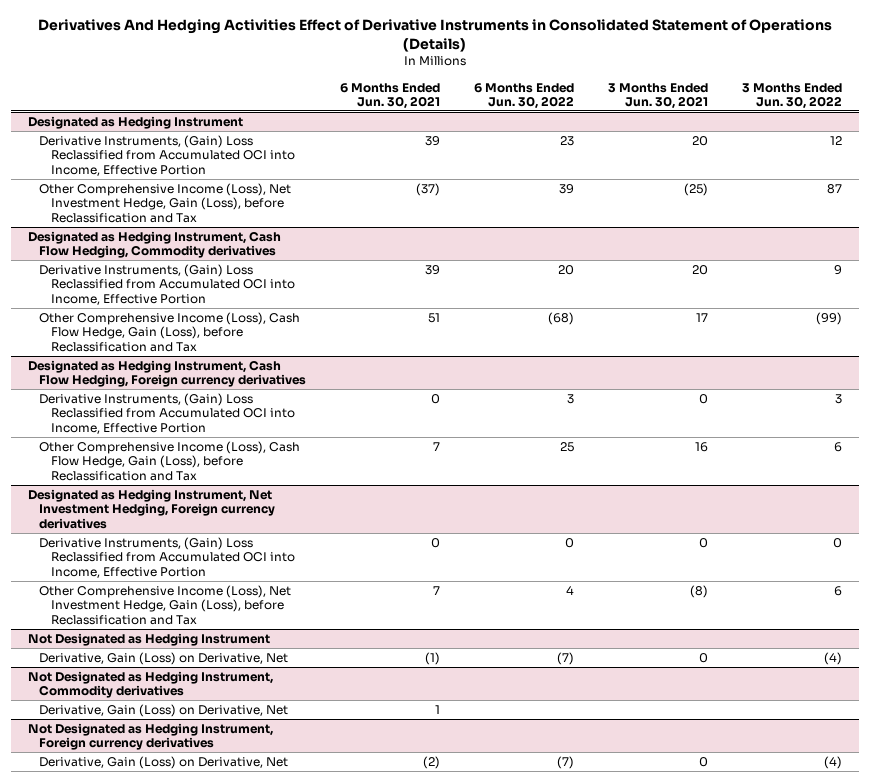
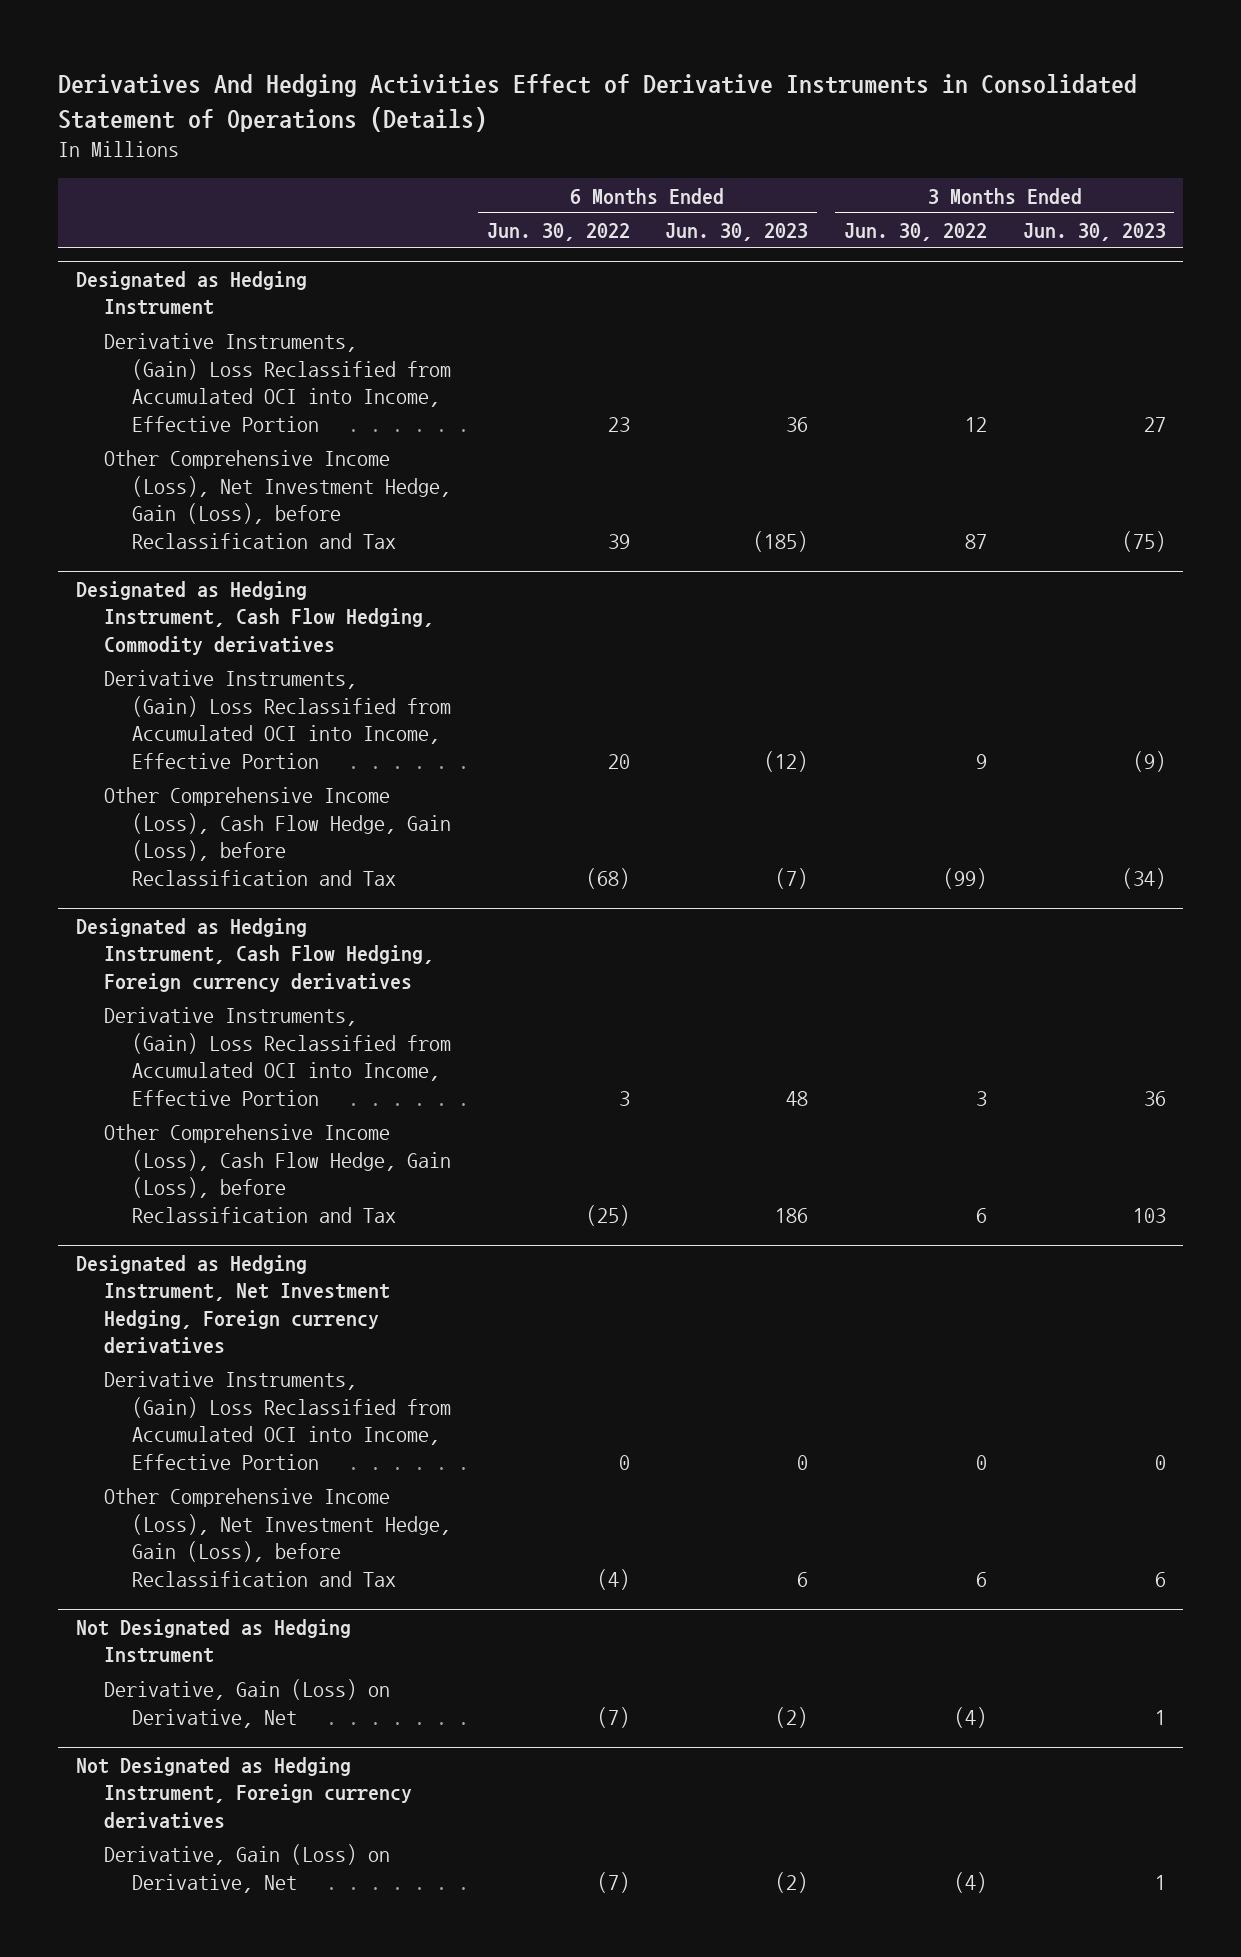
[340,82,441,109] 6 Months Ended Jun. 30, 2021 -> none
[607,82,708,109] 3 Months Ended Jun. 30, 2021 -> none
none -> [665,222,809,241] Jun. 30, 2023
none -> [1022,222,1166,241] Jun. 30, 2023
[560,442,575,453] 25 -> [585,1204,630,1226] (25)
[566,586,575,596] 4 -> [596,1568,630,1590] (4)
[27,671,273,699] Not Designated as Hedging Instrument, Commodity derivatives -> none
[39,704,289,718] Derivative, Gain (Loss) on Derivative, Net -> none

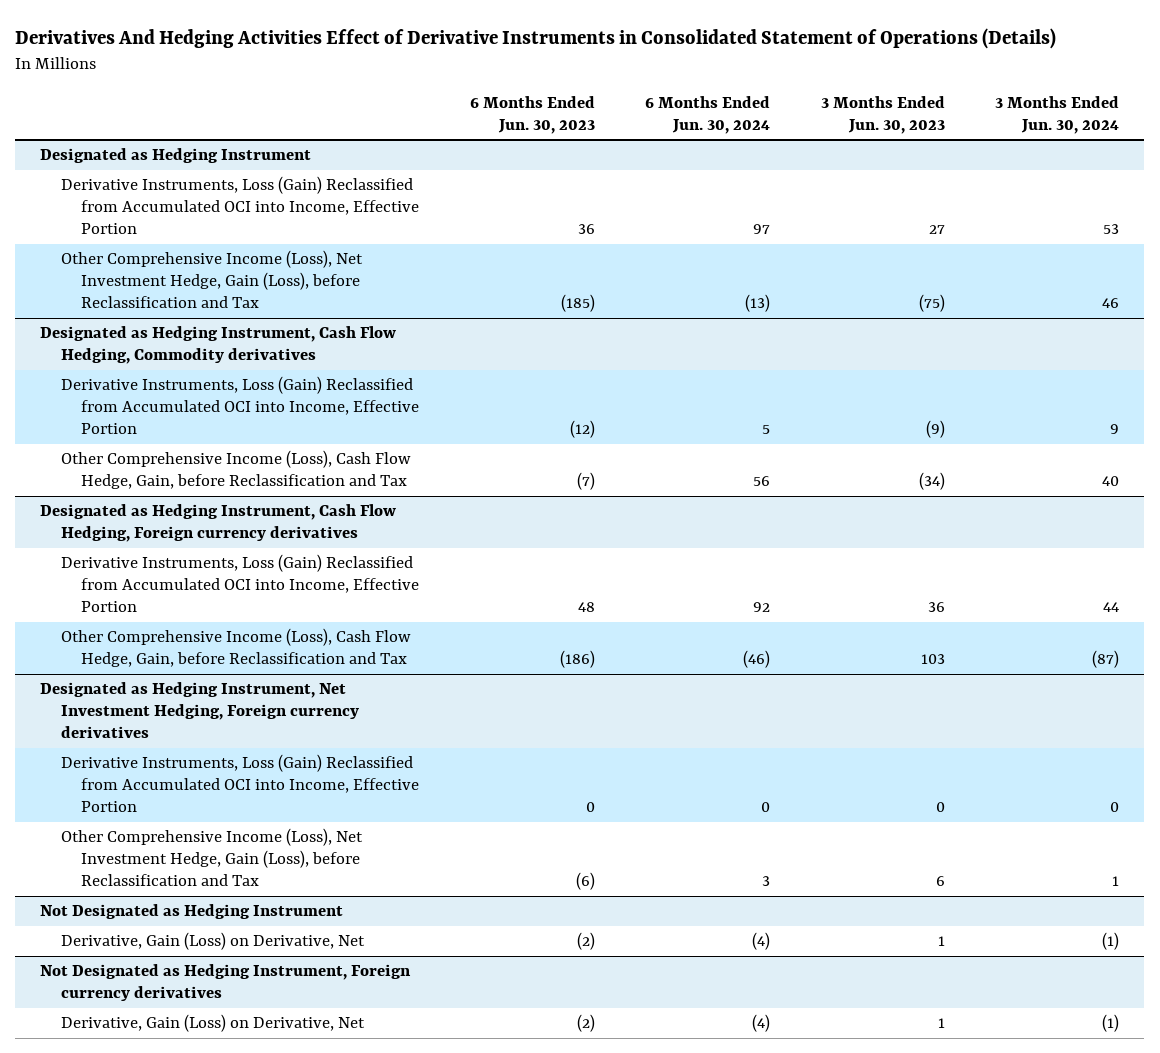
[486,222,630,241] Jun. 30, 2022 -> none
[843,222,987,241] Jun. 30, 2022 -> none
none -> [645,95,771,134] 6 Months Ended Jun. 30, 2024
none -> [995,95,1120,134] 3 Months Ended Jun. 30, 2024
[103,333,451,432] Derivative Instruments, (Gain) Loss Reclassified from Accumulated OCI into Income, Effective Portion -> [60,176,420,235] Derivative Instruments, Loss (Gain) Reclassified from Accumulated OCI into Income, Effective Portion
[103,670,451,769] Derivative Instruments, (Gain) Loss Reclassified from Accumulated OCI into Income, Effective Portion -> [60,376,420,435] Derivative Instruments, Loss (Gain) Reclassified from Accumulated OCI into Income, Effective Portion
[103,787,451,886] Other Comprehensive Income (Loss), Cash Flow Hedge, Gain (Loss), before Reclassification and Tax -> [60,450,411,490] Other Comprehensive Income (Loss), Cash Flow Hedge, Gain, before Reclassification and Tax
[103,1007,451,1106] Derivative Instruments, (Gain) Loss Reclassified from Accumulated OCI into Income, Effective Portion -> [60,554,420,613] Derivative Instruments, Loss (Gain) Reclassified from Accumulated OCI into Income, Effective Portion
[103,1124,451,1223] Other Comprehensive Income (Loss), Cash Flow Hedge, Gain (Loss), before Reclassification and Tax -> [60,628,411,668] Other Comprehensive Income (Loss), Cash Flow Hedge, Gain, before Reclassification and Tax
[775,1207,809,1223] 186 -> [559,650,595,669] (186)
[103,1371,451,1470] Derivative Instruments, (Gain) Loss Reclassified from Accumulated OCI into Income, Effective Portion -> [60,754,420,813] Derivative Instruments, Loss (Gain) Reclassified from Accumulated OCI into Income, Effective Portion
[797,1571,809,1587] 6 -> [575,872,595,891] (6)

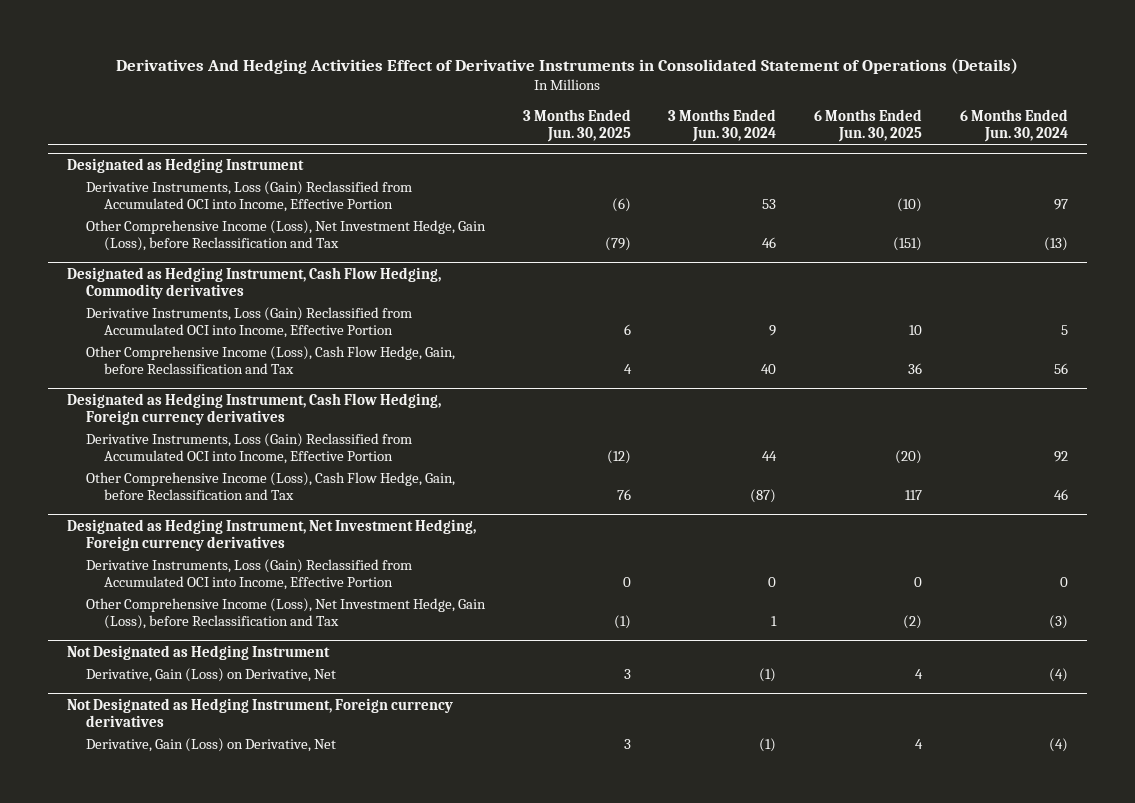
[469,95,595,134] 6 Months Ended Jun. 30, 2023 -> none
[820,95,945,134] 3 Months Ended Jun. 30, 2023 -> none
none -> [522,108,631,143] 3 Months Ended Jun. 30, 2025
none -> [814,108,923,143] 6 Months Ended Jun. 30, 2025
[743,650,771,669] (46) -> [1053,489,1068,501] 46
[762,876,771,887] 3 -> [1048,615,1068,630] (3)

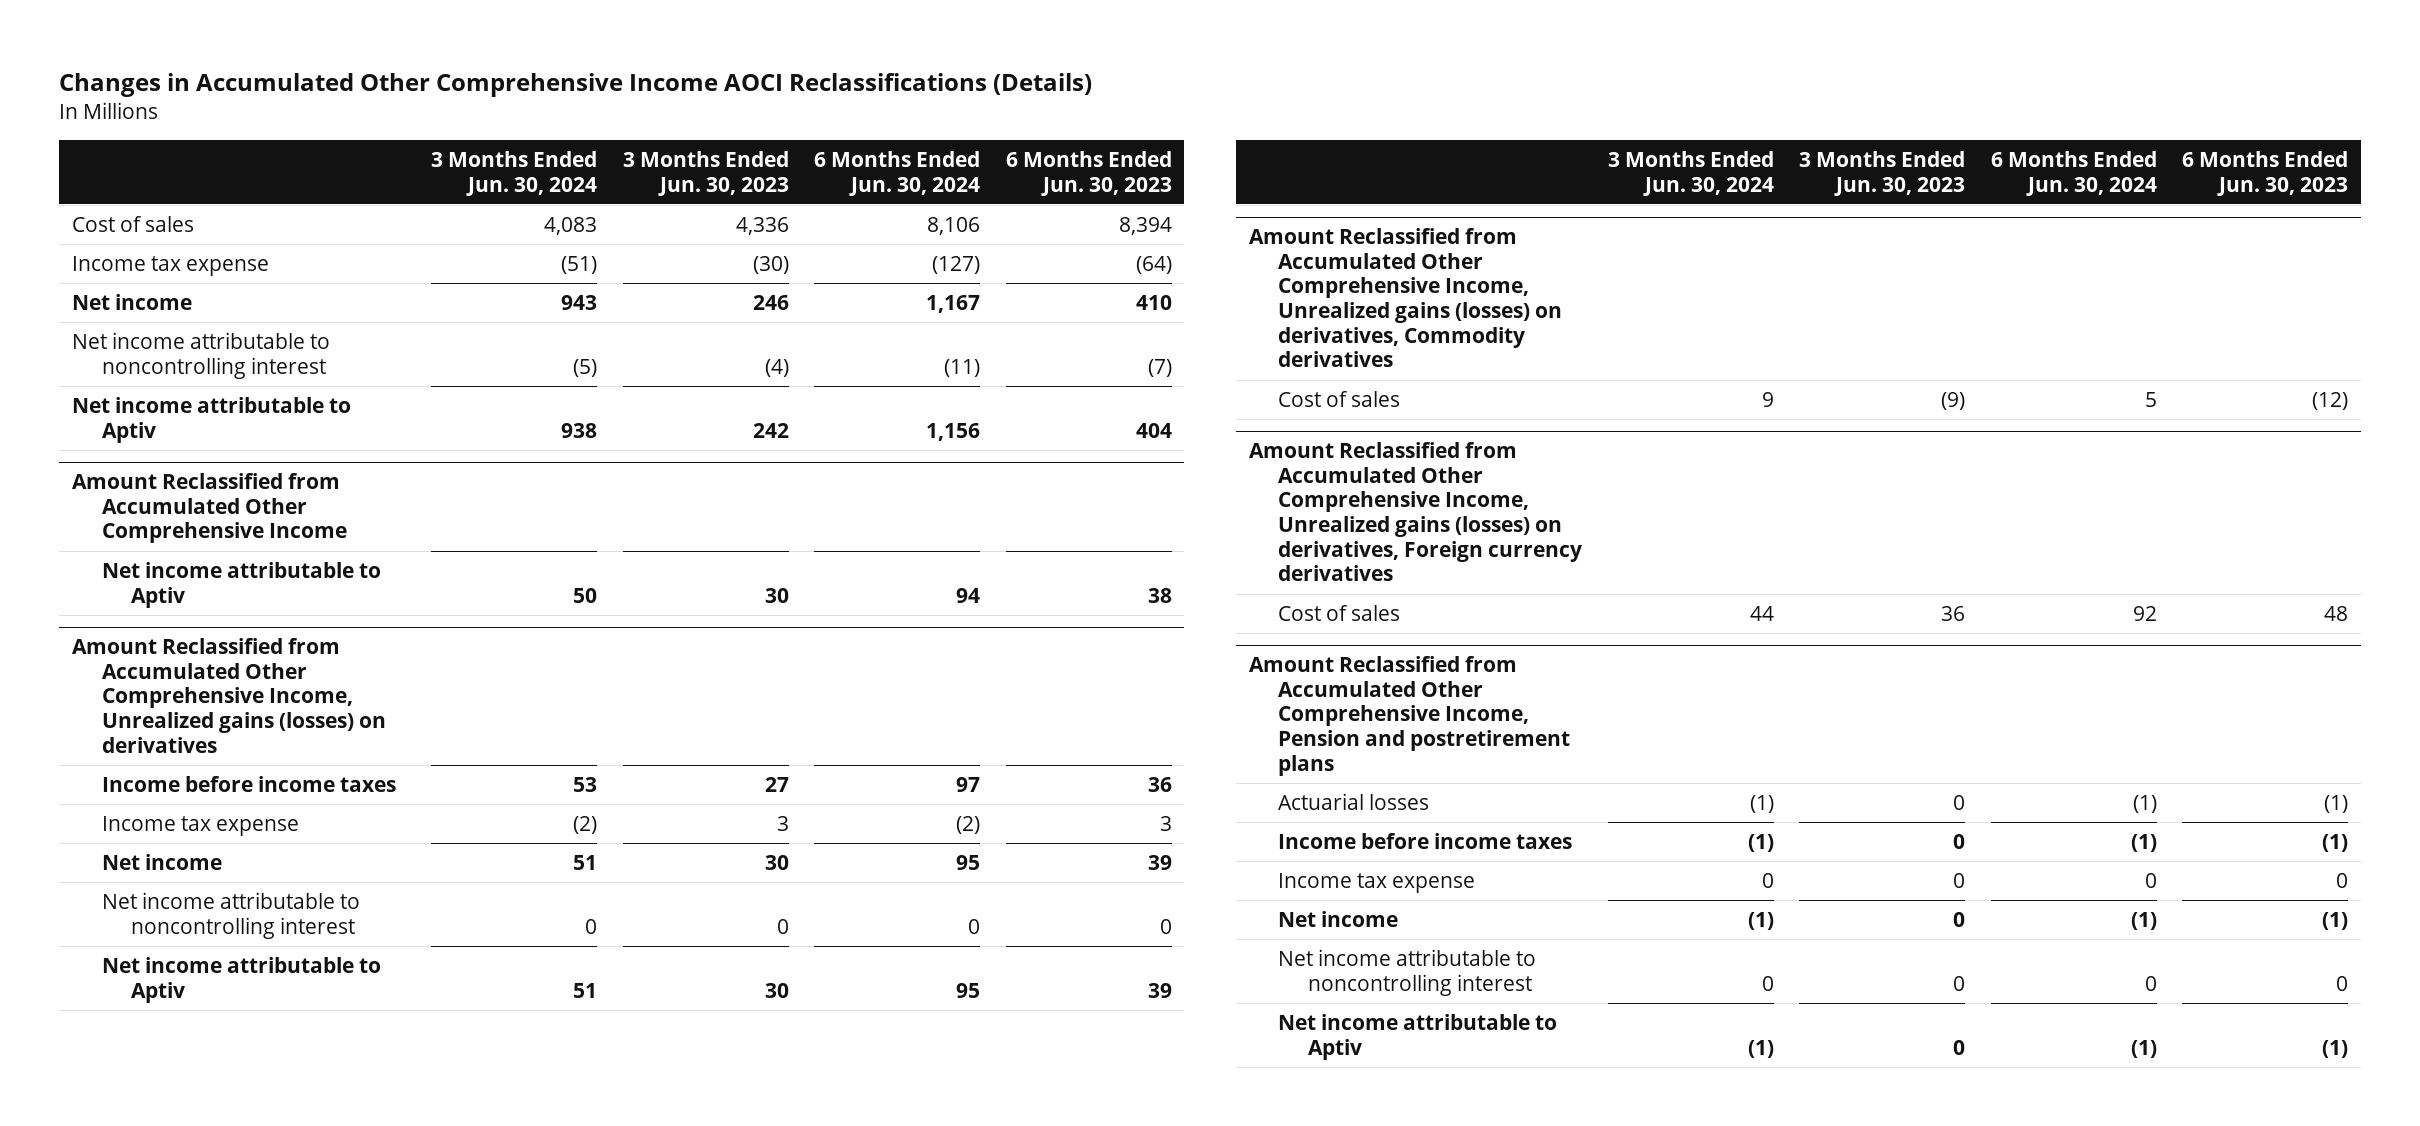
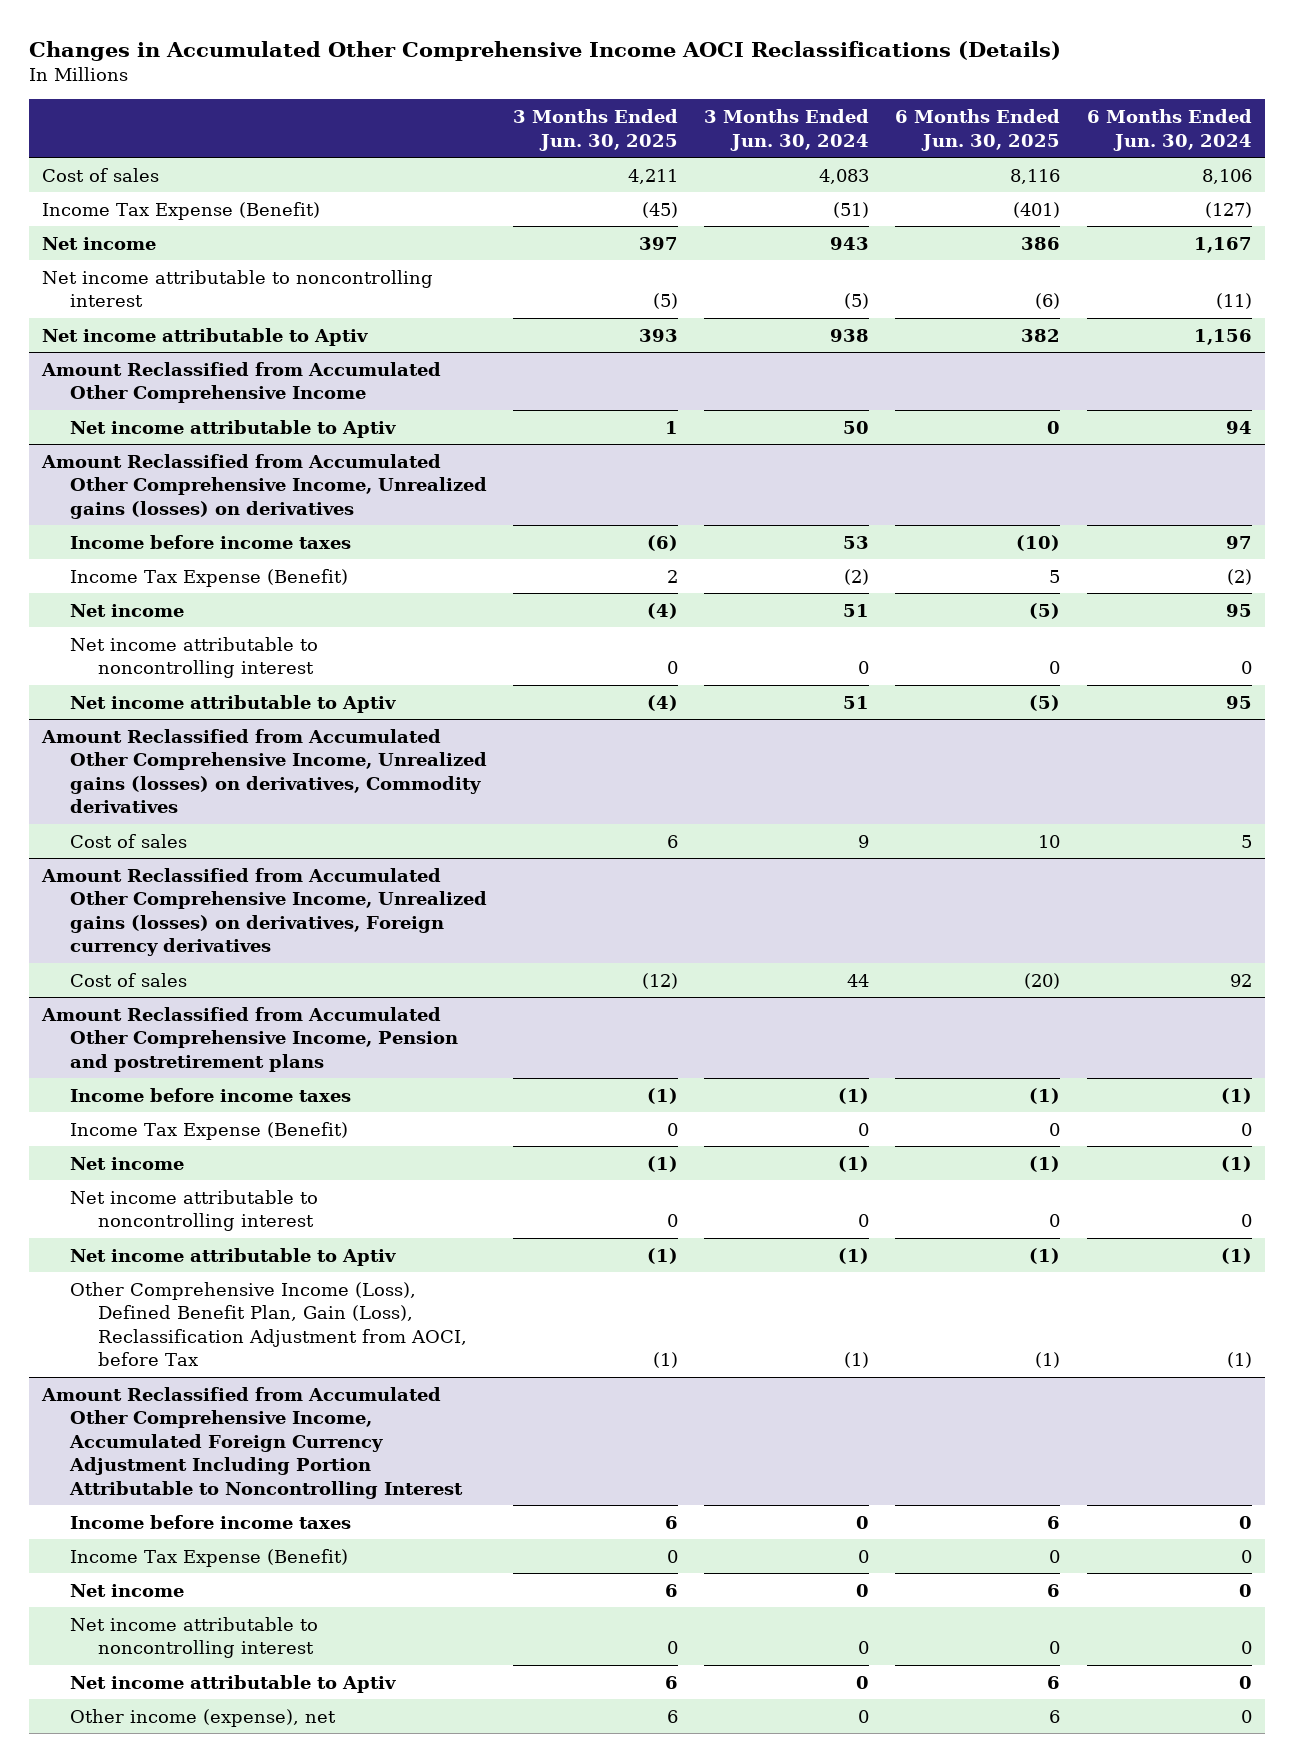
[622,151,789,196] 3 Months Ended Jun. 30, 2023 -> none
[1005,151,1172,196] 6 Months Ended Jun. 30, 2023 -> none
none -> [513,109,679,151] 3 Months Ended Jun. 30, 2025
none -> [895,109,1061,151] 6 Months Ended Jun. 30, 2025
[72,256,270,277] Income tax expense -> [41,201,320,220] Income Tax Expense (Benefit)
[101,816,299,837] Income tax expense -> [69,568,348,587] Income Tax Expense (Benefit)
[1278,793,1430,811] Actuarial losses -> none
[1278,873,1476,894] Income tax expense -> [69,1121,348,1140] Income Tax Expense (Benefit)
none -> [69,1281,467,1367] Other Comprehensive Income (Loss), Defined Benefit Plan, Gain (Loss), Reclassification Adjustment from AOCI, before Tax
none -> [40,1386,463,1499] Amount Reclassified from Accumulated Other Comprehensive Income, Accumulated Foreign Currency Adjustment Including Portion Attributable to Noncontrolling Interest
none -> [69,1514,351,1529] Income before income taxes
none -> [69,1548,348,1567] Income Tax Expense (Benefit)
none -> [69,1583,184,1597] Net income
none -> [69,1616,318,1659] Net income attributable to noncontrolling interest
none -> [69,1674,396,1693] Net income attributable to Aptiv
none -> [69,1708,336,1727] Other income (expense), net

